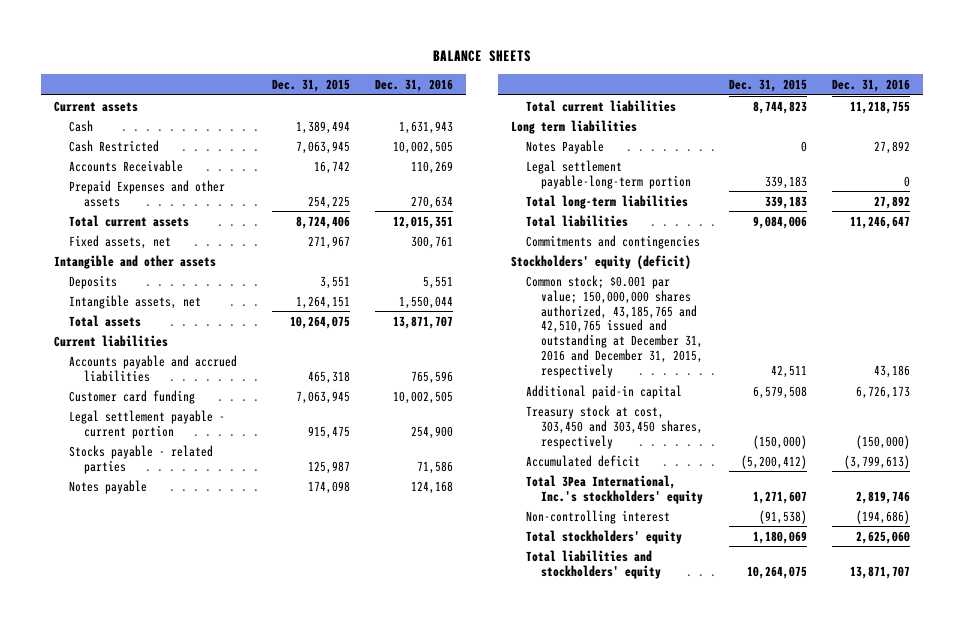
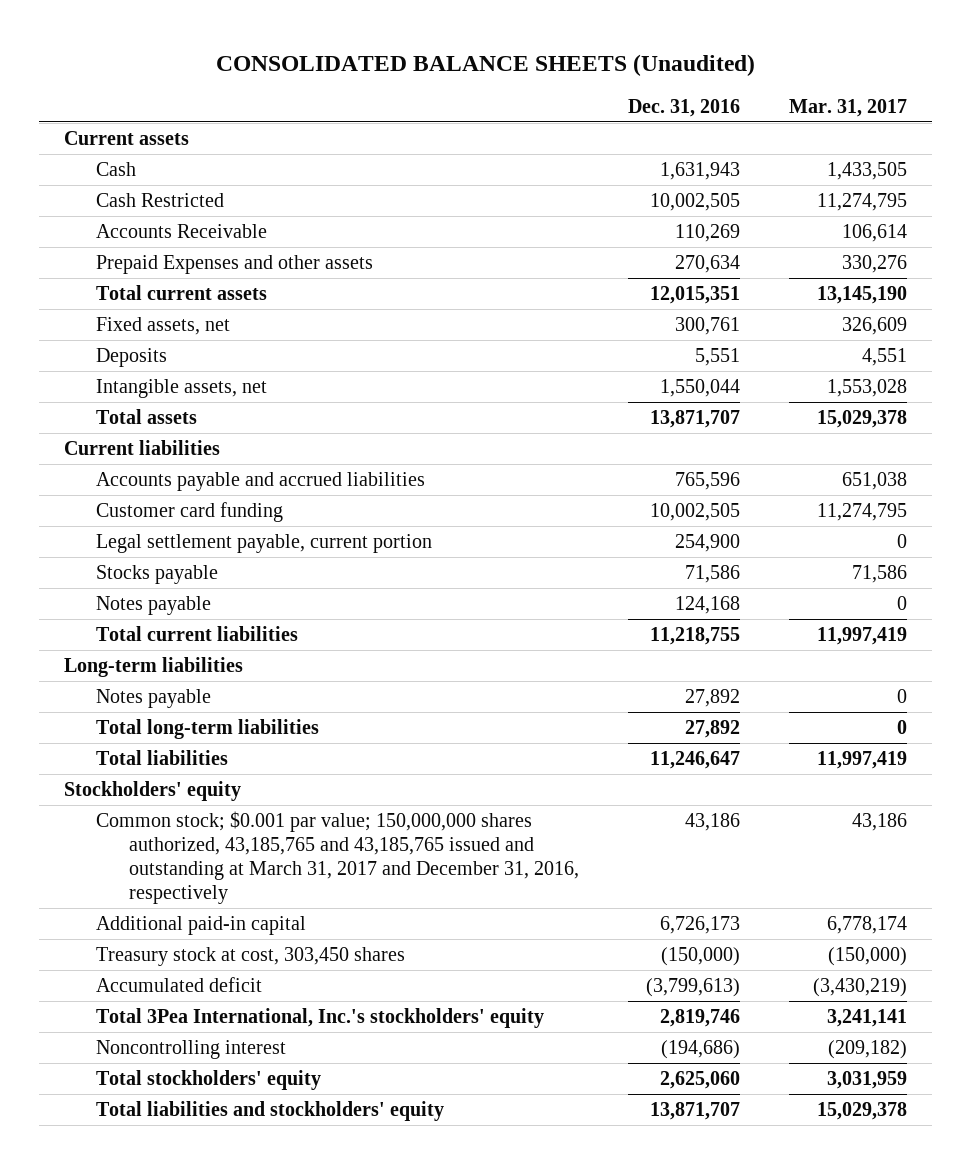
[433,50,532,63] BALANCE SHEETS -> [215,53,755,76] CONSOLIDATED BALANCE SHEETS (Unaudited)
[271,79,350,93] Dec. 31, 2015 -> none
none -> [789,98,908,117] Mar. 31, 2017
[54,254,217,269] Intangible and other assets -> none
[69,409,226,439] Legal settlement payable - current portion -> [96,533,433,553] Legal settlement payable, current portion
[69,444,214,474] Stocks payable - related parties -> [96,564,219,584] Stocks payable
[526,159,692,189] Legal settlement payable-long-term portion -> none
[511,119,638,134] Long term liabilities -> [64,656,244,677] Long-term liabilities
[526,139,605,154] Notes Payable -> [96,688,212,708] Notes payable
[526,234,701,249] Commitments and contingencies -> none
[511,254,692,269] Stockholders' equity (deficit) -> [64,780,242,801] Stockholders' equity
[526,274,704,379] Common stock; $0.001 par value; 150,000,000 shares authorized, 43,185,765 and 42,510,765 issued and outstanding at December 31, 2016 and December 31, 2015, respectively -> [96,810,579,905] Common stock; $0.001 par value; 150,000,000 shares authorized, 43,185,765 and 43,185,765 issued and outstanding at March 31, 2017 and December 31, 2016, respectively
[526,404,704,449] Treasury stock at cost, 303,450 and 303,450 shares, respectively -> [96,946,406,966] Treasury stock at cost, 303,450 shares
[526,509,671,524] Non-controlling interest -> [96,1039,287,1059] Noncontrolling interest

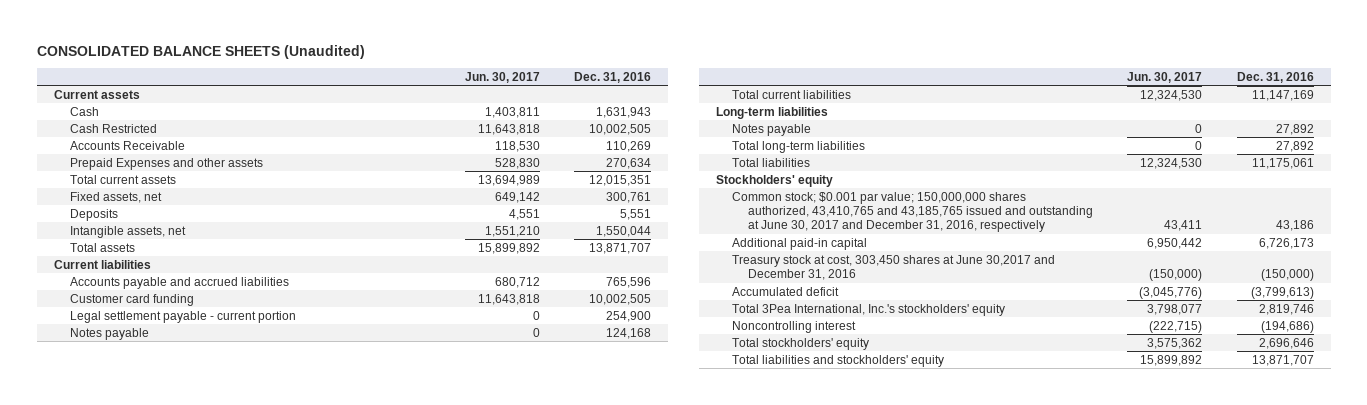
[789,98,908,117] Mar. 31, 2017 -> none
none -> [465,71,541,83] Jun. 30, 2017
[96,564,219,584] Stocks payable -> none
[96,533,433,553] Legal settlement payable, current portion -> [69,310,296,323] Legal settlement payable - current portion
[649,626,740,645] 11,218,755 -> [1251,89,1314,101] 11,147,169
[649,750,740,769] 11,246,647 -> [1251,157,1314,169] 11,175,061
[96,810,579,905] Common stock; $0.001 par value; 150,000,000 shares authorized, 43,185,765 and 43,185,765 issued and outstanding at March 31, 2017 and December 31, 2016, respectively -> [732,191,1094,233] Common stock; $0.001 par value; 150,000,000 shares authorized, 43,410,765 and 43,185,765 issued and outstanding at June 30, 2017 and December 31, 2016, respectively
[96,946,406,966] Treasury stock at cost, 303,450 shares -> [732,254,1056,281] Treasury stock at cost, 303,450 shares at June 30,2017 and December 31, 2016
[659,1070,740,1089] 2,625,060 -> [1258,337,1314,349] 2,696,646

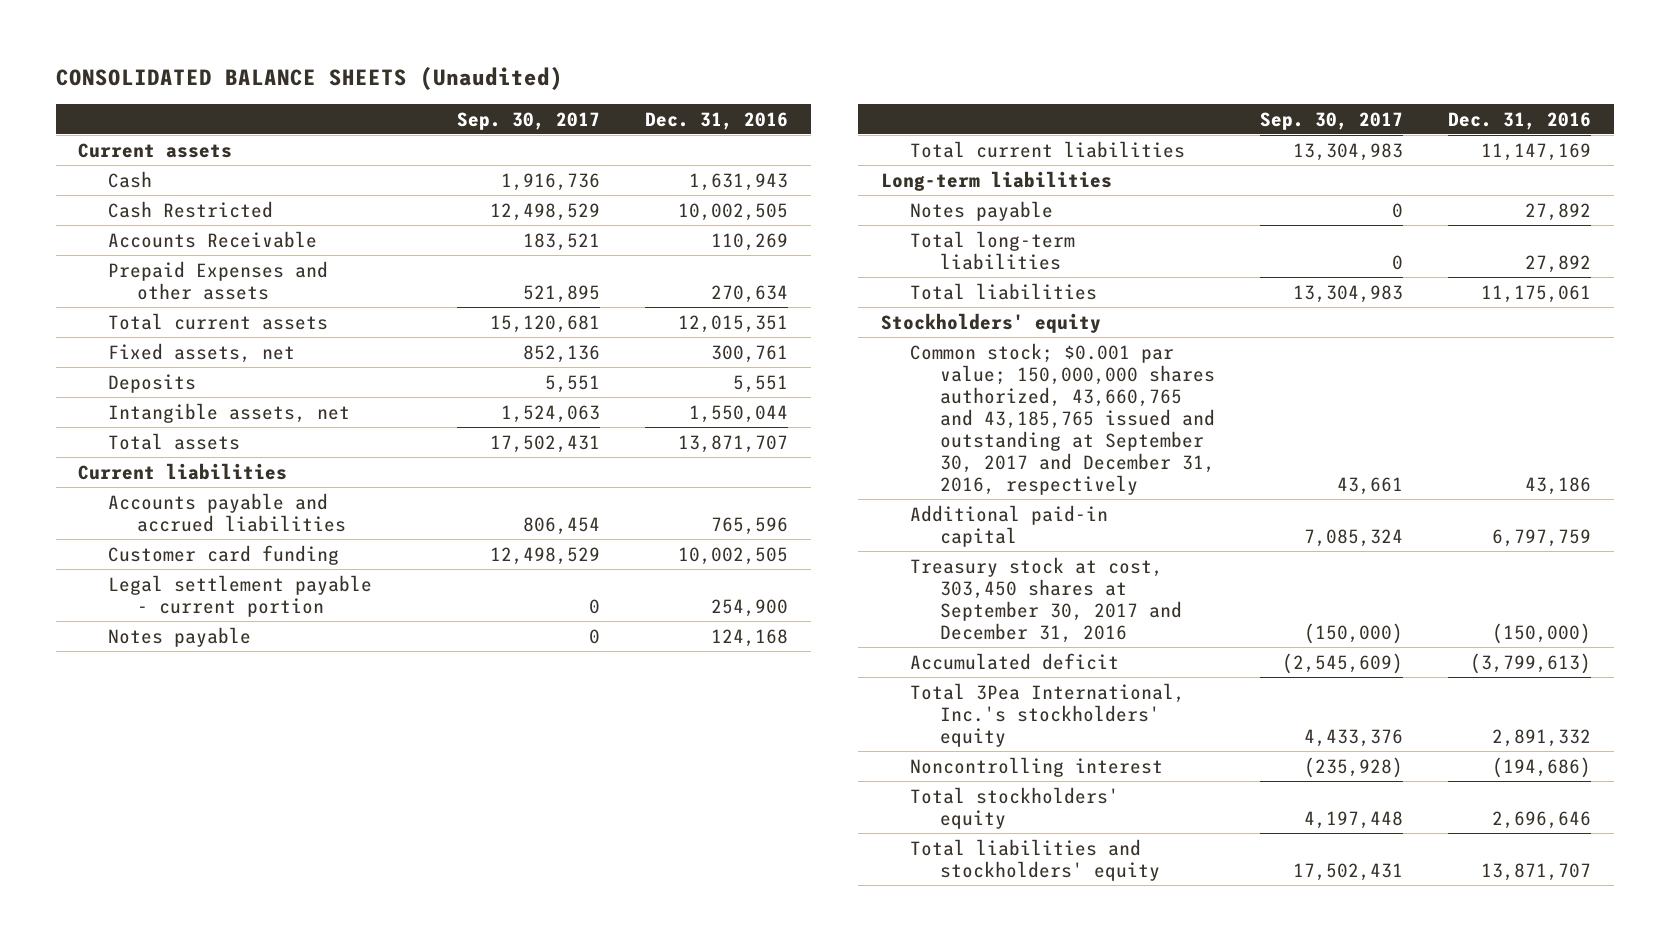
[465,71,541,83] Jun. 30, 2017 -> none
none -> [457,111,601,130] Sep. 30, 2017
[732,191,1094,233] Common stock; $0.001 par value; 150,000,000 shares authorized, 43,410,765 and 43,185,765 issued and outstanding at June 30, 2017 and December 31, 2016, respectively -> [910,342,1215,496] Common stock; $0.001 par value; 150,000,000 shares authorized, 43,660,765 and 43,185,765 issued and outstanding at September 30, 2017 and December 31, 2016, respectively
[1258,237,1314,249] 6,726,173 -> [1492,528,1592,547] 6,797,759
[732,254,1056,281] Treasury stock at cost, 303,450 shares at June 30,2017 and December 31, 2016 -> [910,556,1182,643] Treasury stock at cost, 303,450 shares at September 30, 2017 and December 31, 2016
[1258,303,1314,315] 2,819,746 -> [1492,728,1592,747] 2,891,332

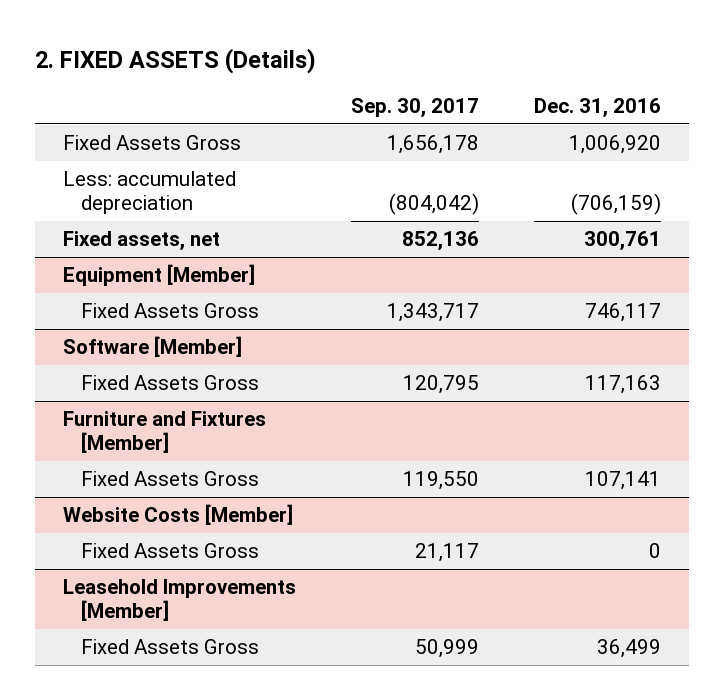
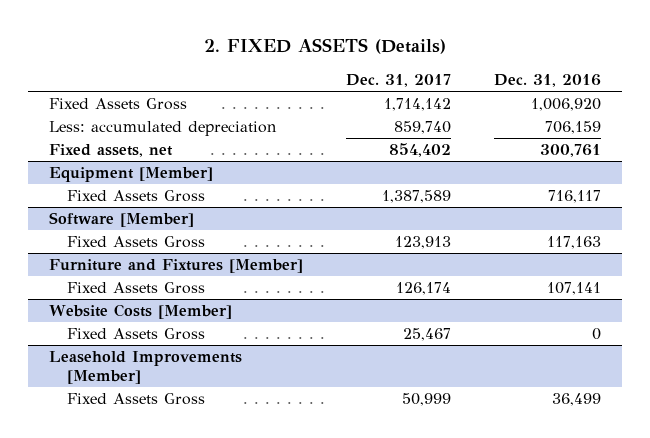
[351,98,480,119] Sep. 30, 2017 -> none
none -> [345,74,451,88] Dec. 31, 2017
[571,193,662,216] (706,159) -> [544,121,601,135] 706,159
[585,303,662,323] 746,117 -> [547,190,601,204] 716,117

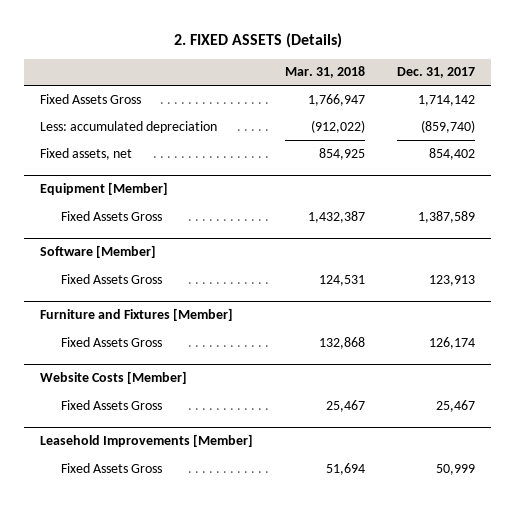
[493,74,601,88] Dec. 31, 2016 -> none
none -> [285,66,366,79] Mar. 31, 2018
[393,121,451,135] 859,740 -> [420,119,475,133] (859,740)

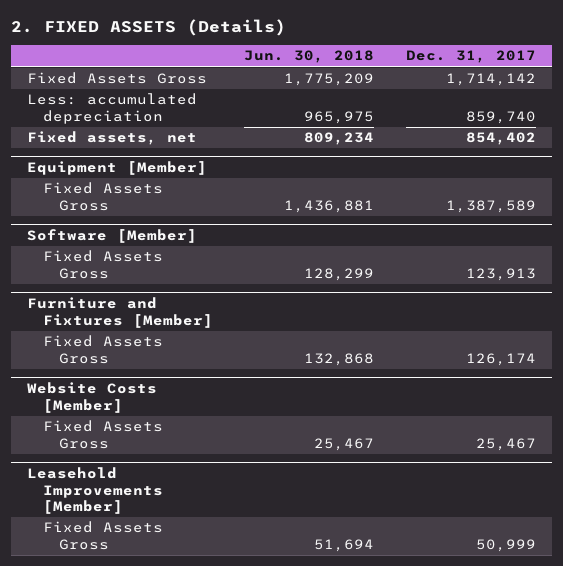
[285,66,366,79] Mar. 31, 2018 -> none
none -> [244,50,375,64] Jun. 30, 2018
[420,119,475,133] (859,740) -> [466,111,537,125] 859,740

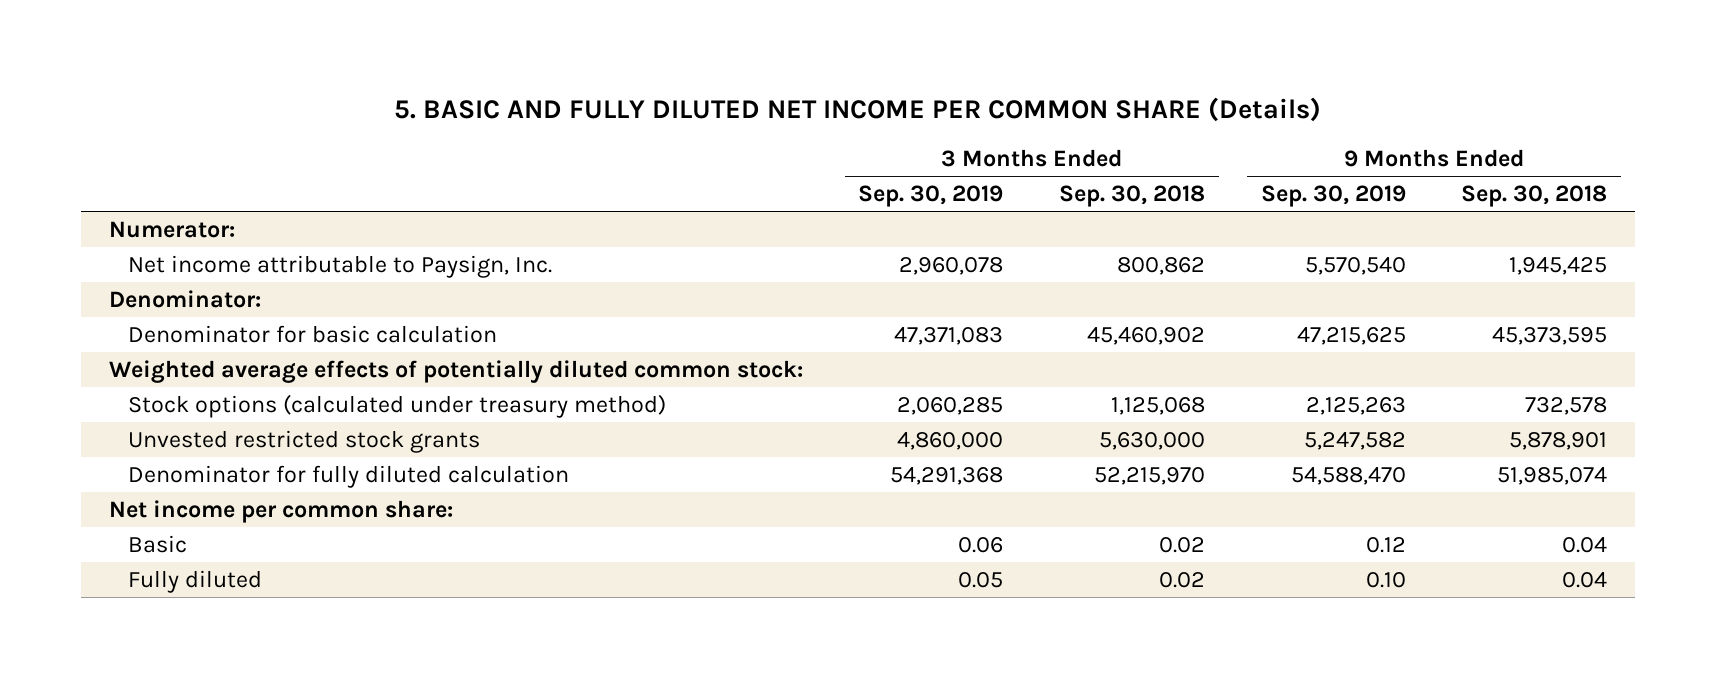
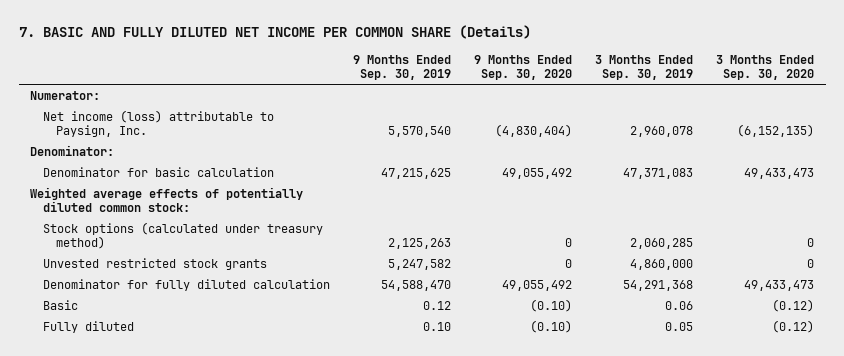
[394,96,1322,122] 5. BASIC AND FULLY DILUTED NET INCOME PER COMMON SHARE (Details) -> [18,25,531,40] 7. BASIC AND FULLY DILUTED NET INCOME PER COMMON SHARE (Details)
[1059,185,1206,208] Sep. 30, 2018 -> none
[1461,185,1608,208] Sep. 30, 2018 -> none
none -> [474,54,573,81] 9 Months Ended Sep. 30, 2020
none -> [716,54,815,81] 3 Months Ended Sep. 30, 2020
[127,254,552,278] Net income attributable to Paysign, Inc. -> [43,109,275,138] Net income (loss) attributable to Paysign, Inc.
[108,499,453,523] Net income per common share: -> none

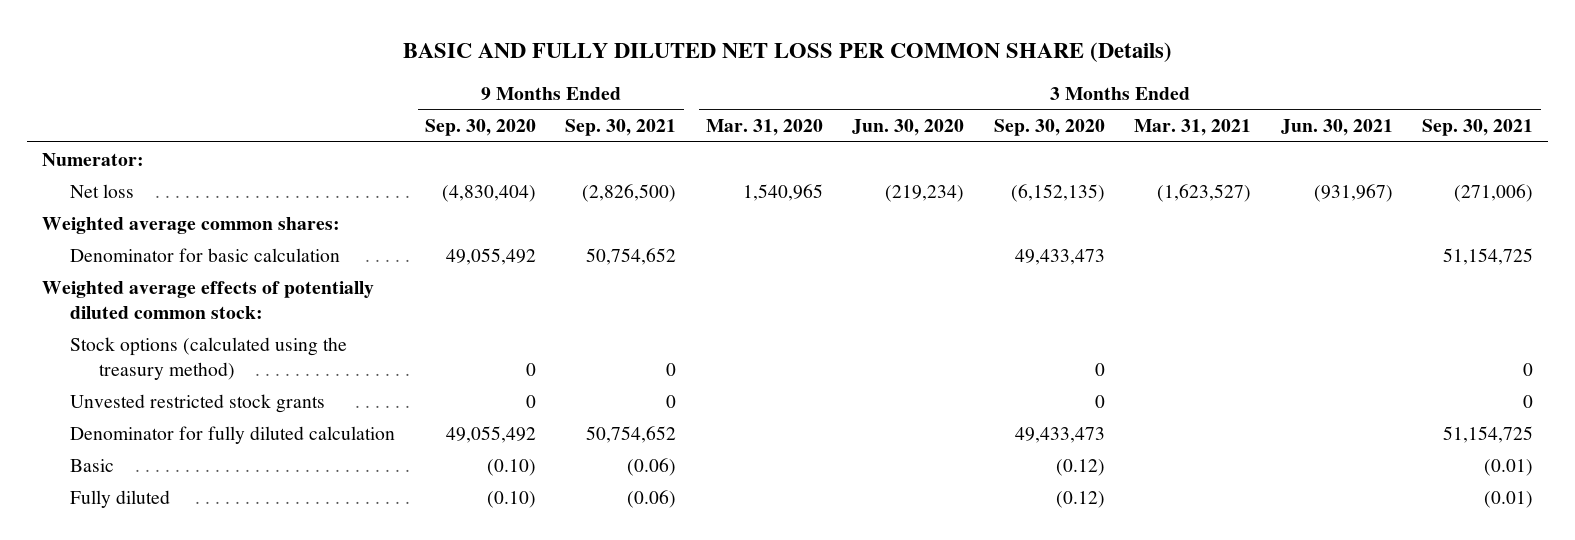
[18,25,531,40] 7. BASIC AND FULLY DILUTED NET INCOME PER COMMON SHARE (Details) -> [402,41,1172,62] BASIC AND FULLY DILUTED NET LOSS PER COMMON SHARE (Details)
[353,54,452,81] 9 Months Ended Sep. 30, 2019 -> none
[595,54,694,81] 3 Months Ended Sep. 30, 2019 -> none
none -> [565,119,677,137] Sep. 30, 2021
none -> [705,119,823,137] Mar. 31, 2020
none -> [852,119,965,137] Jun. 30, 2020
none -> [1134,119,1252,137] Mar. 31, 2021
none -> [1280,119,1393,137] Jun. 30, 2021
none -> [1422,119,1534,137] Sep. 30, 2021
[30,144,115,156] Denominator: -> none
[43,109,275,138] Net income (loss) attributable to Paysign, Inc. -> [70,183,135,198] Net loss
none -> [41,216,340,234] Weighted average common shares:
[43,221,324,250] Stock options (calculated under treasury method) -> [70,336,348,380] Stock options (calculated using the treasury method)

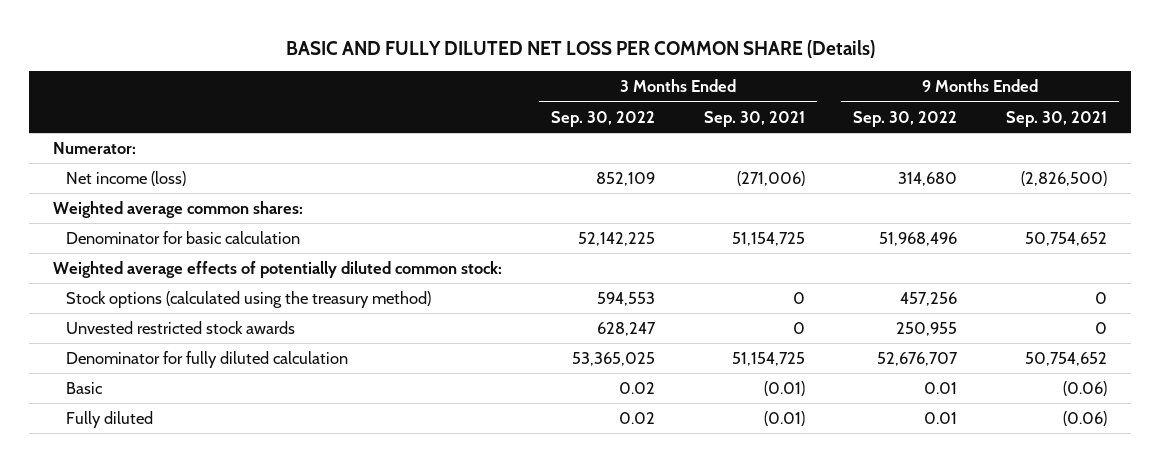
[424,119,536,137] Sep. 30, 2020 -> none
[705,119,823,137] Mar. 31, 2020 -> none
[852,119,965,137] Jun. 30, 2020 -> none
[993,119,1105,137] Sep. 30, 2020 -> none
[1134,119,1252,137] Mar. 31, 2021 -> none
[1280,119,1393,137] Jun. 30, 2021 -> none
none -> [551,110,656,127] Sep. 30, 2022
none -> [853,110,958,127] Sep. 30, 2022
[70,183,135,198] Net loss -> [66,170,187,186] Net income (loss)
[70,393,326,413] Unvested restricted stock grants -> [66,320,296,334] Unvested restricted stock awards

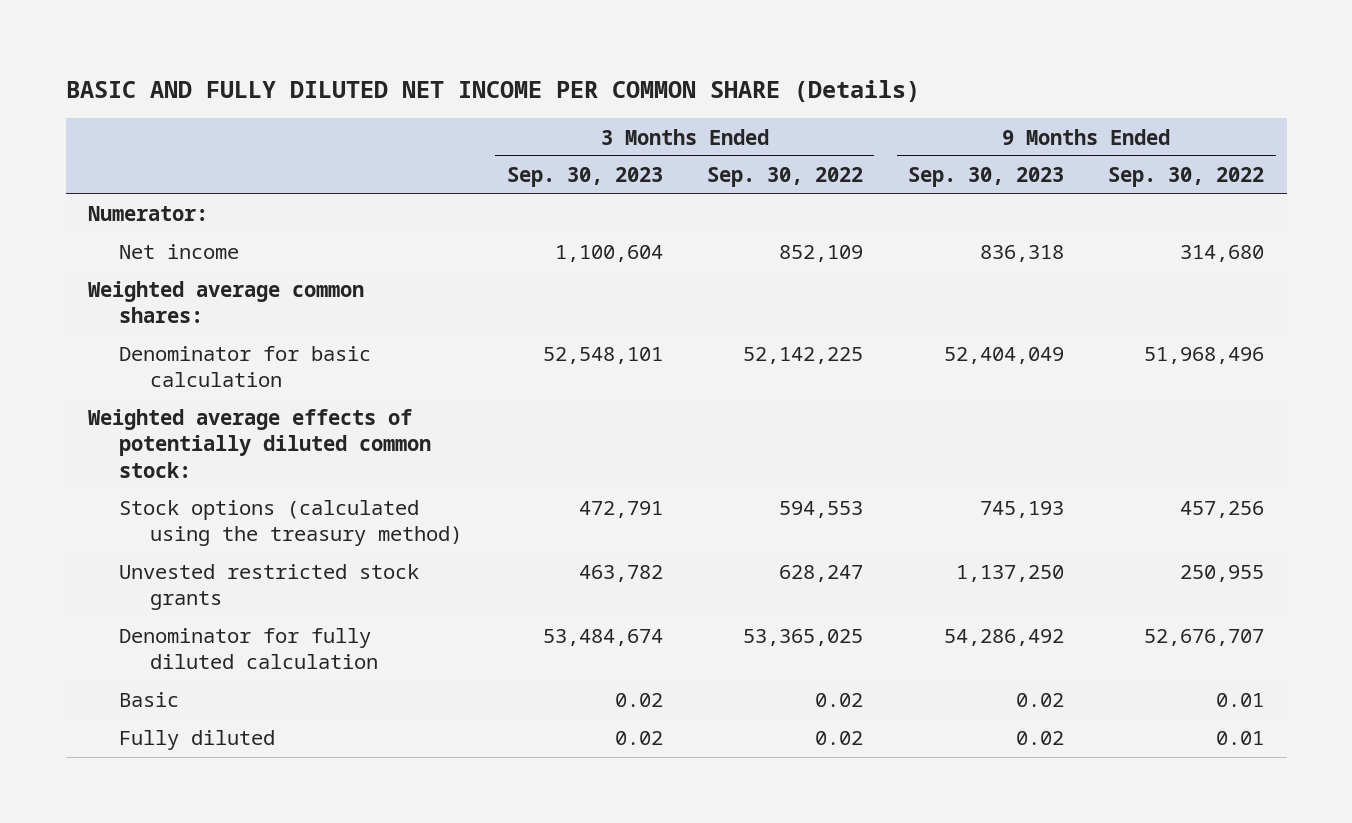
[286,39,876,58] BASIC AND FULLY DILUTED NET LOSS PER COMMON SHARE (Details) -> [65,79,920,102] BASIC AND FULLY DILUTED NET INCOME PER COMMON SHARE (Details)
[703,110,805,127] Sep. 30, 2021 -> none
[1006,110,1108,127] Sep. 30, 2021 -> none
none -> [506,167,663,188] Sep. 30, 2023
none -> [907,167,1064,188] Sep. 30, 2023
[66,170,187,186] Net income (loss) -> [118,244,239,260] Net income
[66,320,296,334] Unvested restricted stock awards -> [118,564,419,611] Unvested restricted stock grants

